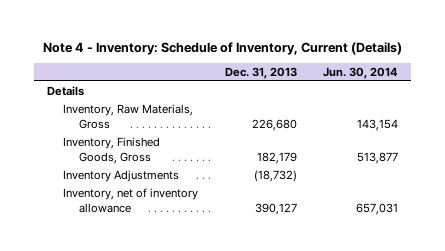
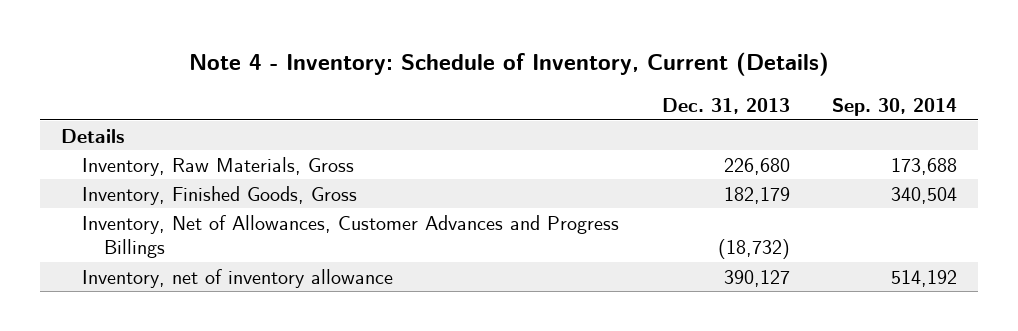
[323,66,399,79] Jun. 30, 2014 -> none
none -> [832,97,958,116] Sep. 30, 2014
[63,169,180,182] Inventory Adjustments -> [82,214,620,258] Inventory, Net of Allowances, Customer Advances and Progress Billings

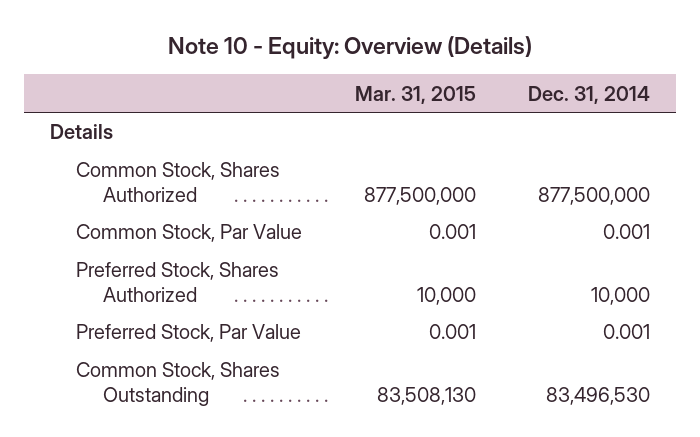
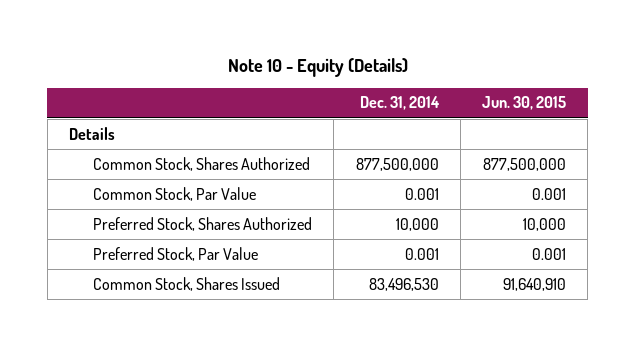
[167,36,532,60] Note 10 - Equity: Overview (Details) -> [227,58,408,78] Note 10 - Equity (Details)
[354,85,476,104] Mar. 31, 2015 -> none
none -> [482,96,567,111] Jun. 30, 2015
[76,362,281,406] Common Stock, Shares Outstanding -> [93,276,281,291] Common Stock, Shares Issued

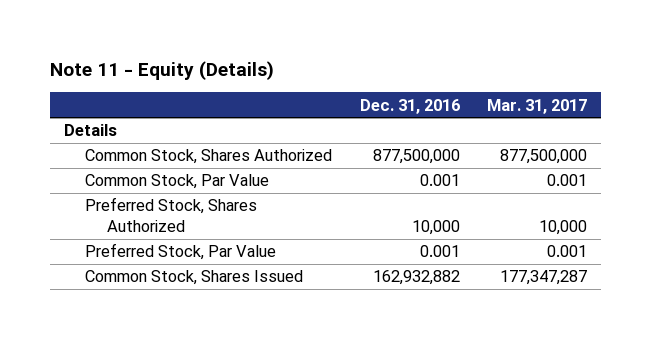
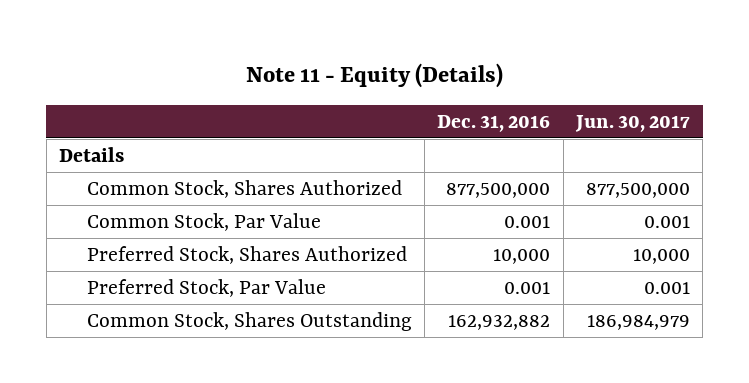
[487,98,588,114] Mar. 31, 2017 -> none
none -> [575,114,691,132] Jun. 30, 2017
[85,270,304,286] Common Stock, Shares Issued -> [86,312,412,332] Common Stock, Shares Outstanding

